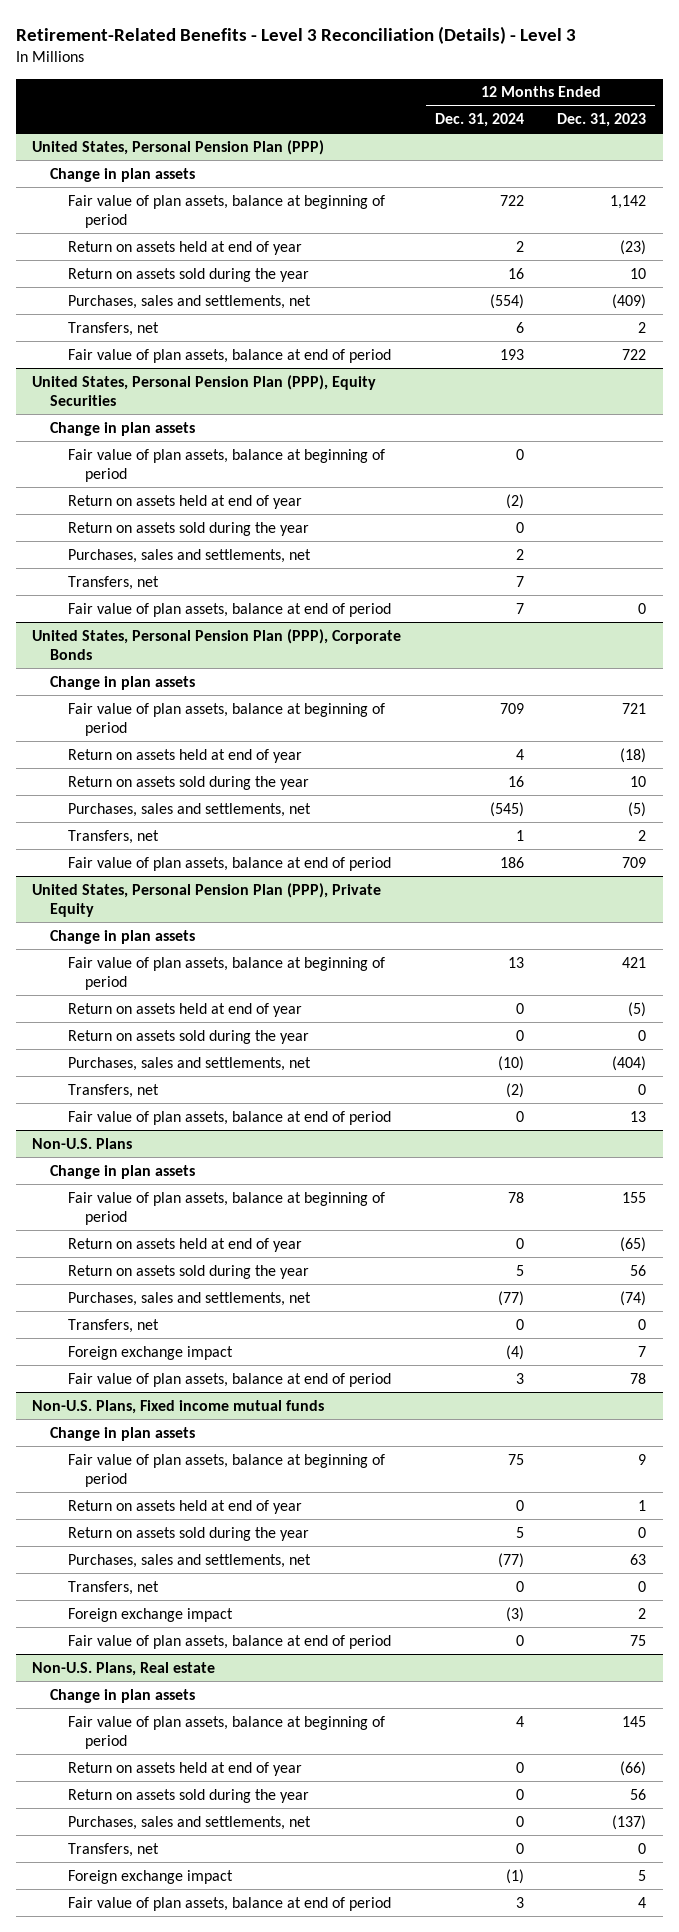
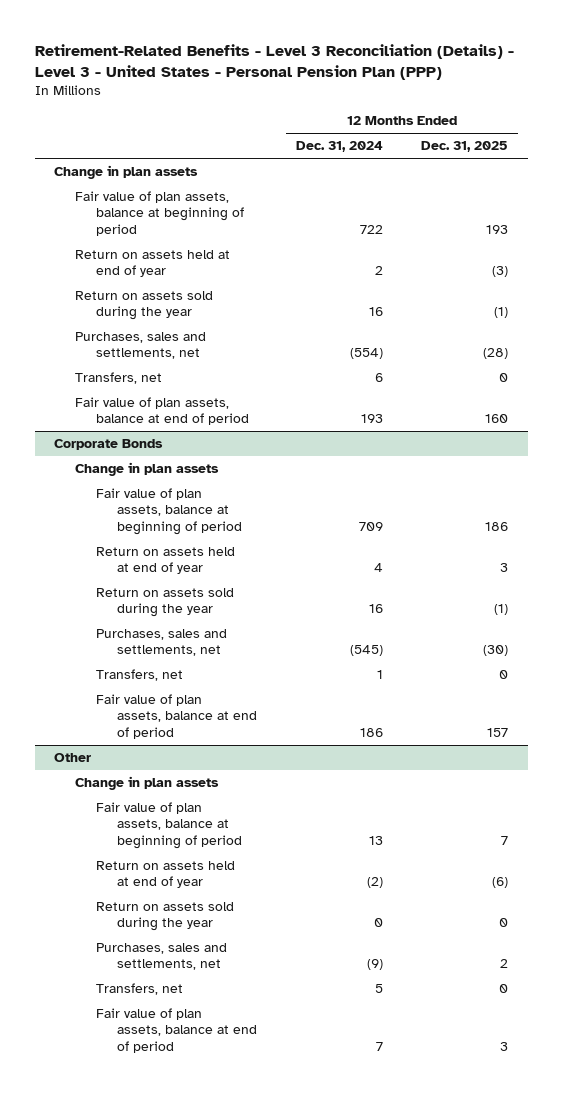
[15,25,576,44] Retirement-Related Benefits - Level 3 Reconciliation (Details) - Level 3 -> [35,43,515,80] Retirement-Related Benefits - Level 3 Reconciliation (Details) - Level 3 - United States - Personal Pension Plan (PPP)
[557,113,647,128] Dec. 31, 2023 -> none
none -> [421,141,509,153] Dec. 31, 2025
[32,139,325,155] United States, Personal Pension Plan (PPP) -> none
[32,374,377,407] United States, Personal Pension Plan (PPP), Equity Securities -> none
[50,421,196,436] Change in plan assets -> none
[67,448,385,483] Fair value of plan assets, balance at beginning of period -> none
[67,494,302,509] Return on assets held at end of year -> none
[67,521,309,536] Return on assets sold during the year -> none
[67,548,311,563] Purchases, sales and settlements, net -> none
[67,575,159,590] Transfers, net -> none
[67,602,391,617] Fair value of plan assets, balance at end of period -> none
[32,628,402,661] United States, Personal Pension Plan (PPP), Corporate Bonds -> none
none -> [54,438,164,450] Corporate Bonds
[32,882,382,918] United States, Personal Pension Plan (PPP), Private Equity -> none
none -> [54,752,92,762] Other
[67,1029,309,1044] Return on assets sold during the year -> none
[67,1056,311,1071] Purchases, sales and settlements, net -> none
[67,1083,159,1098] Transfers, net -> none
[67,1110,391,1125] Fair value of plan assets, balance at end of period -> none
[32,1137,133,1149] Non-U.S. Plans -> none
[50,1164,196,1179] Change in plan assets -> none
[67,1191,385,1226] Fair value of plan assets, balance at beginning of period -> none
[67,1237,302,1252] Return on assets held at end of year -> none
[67,1264,309,1279] Return on assets sold during the year -> none
[67,1291,311,1306] Purchases, sales and settlements, net -> none
[67,1318,159,1333] Transfers, net -> none
[67,1345,233,1360] Foreign exchange impact -> none
[67,1372,391,1387] Fair value of plan assets, balance at end of period -> none
[32,1399,325,1414] Non-U.S. Plans, Fixed income mutual funds -> none
[50,1426,196,1441] Change in plan assets -> none
[67,1453,385,1488] Fair value of plan assets, balance at beginning of period -> none
[67,1499,302,1514] Return on assets held at end of year -> none
[67,1526,309,1541] Return on assets sold during the year -> none
[67,1553,311,1568] Purchases, sales and settlements, net -> none
[67,1580,159,1595] Transfers, net -> none
[67,1607,233,1622] Foreign exchange impact -> none
[67,1634,391,1649] Fair value of plan assets, balance at end of period -> none
[32,1661,216,1676] Non-U.S. Plans, Real estate -> none
[50,1688,196,1703] Change in plan assets -> none
[67,1715,385,1750] Fair value of plan assets, balance at beginning of period -> none
[67,1761,302,1776] Return on assets held at end of year -> none
[515,1002,524,1014] 0 -> [366,877,383,889] (2)
[67,1869,233,1884] Foreign exchange impact -> none
[515,1815,524,1827] 0 -> [366,959,383,971] (9)
[515,1842,524,1854] 0 -> [374,983,383,993] 5
[515,1896,524,1908] 3 -> [375,1041,383,1051] 7

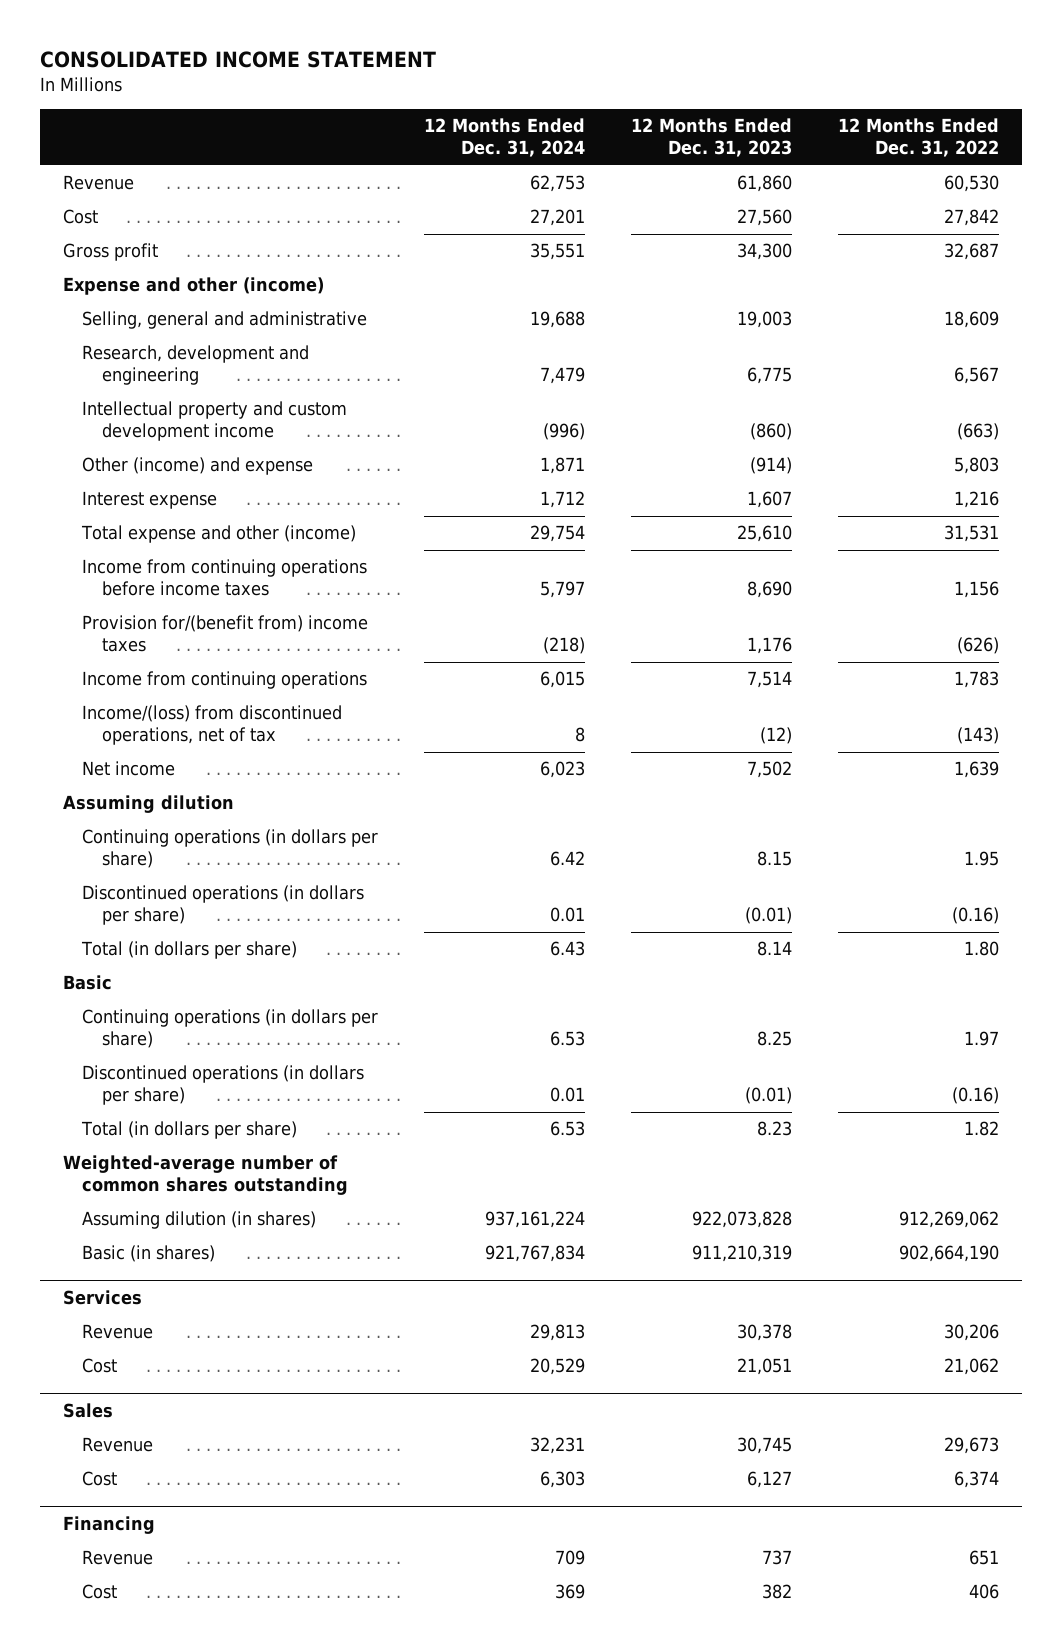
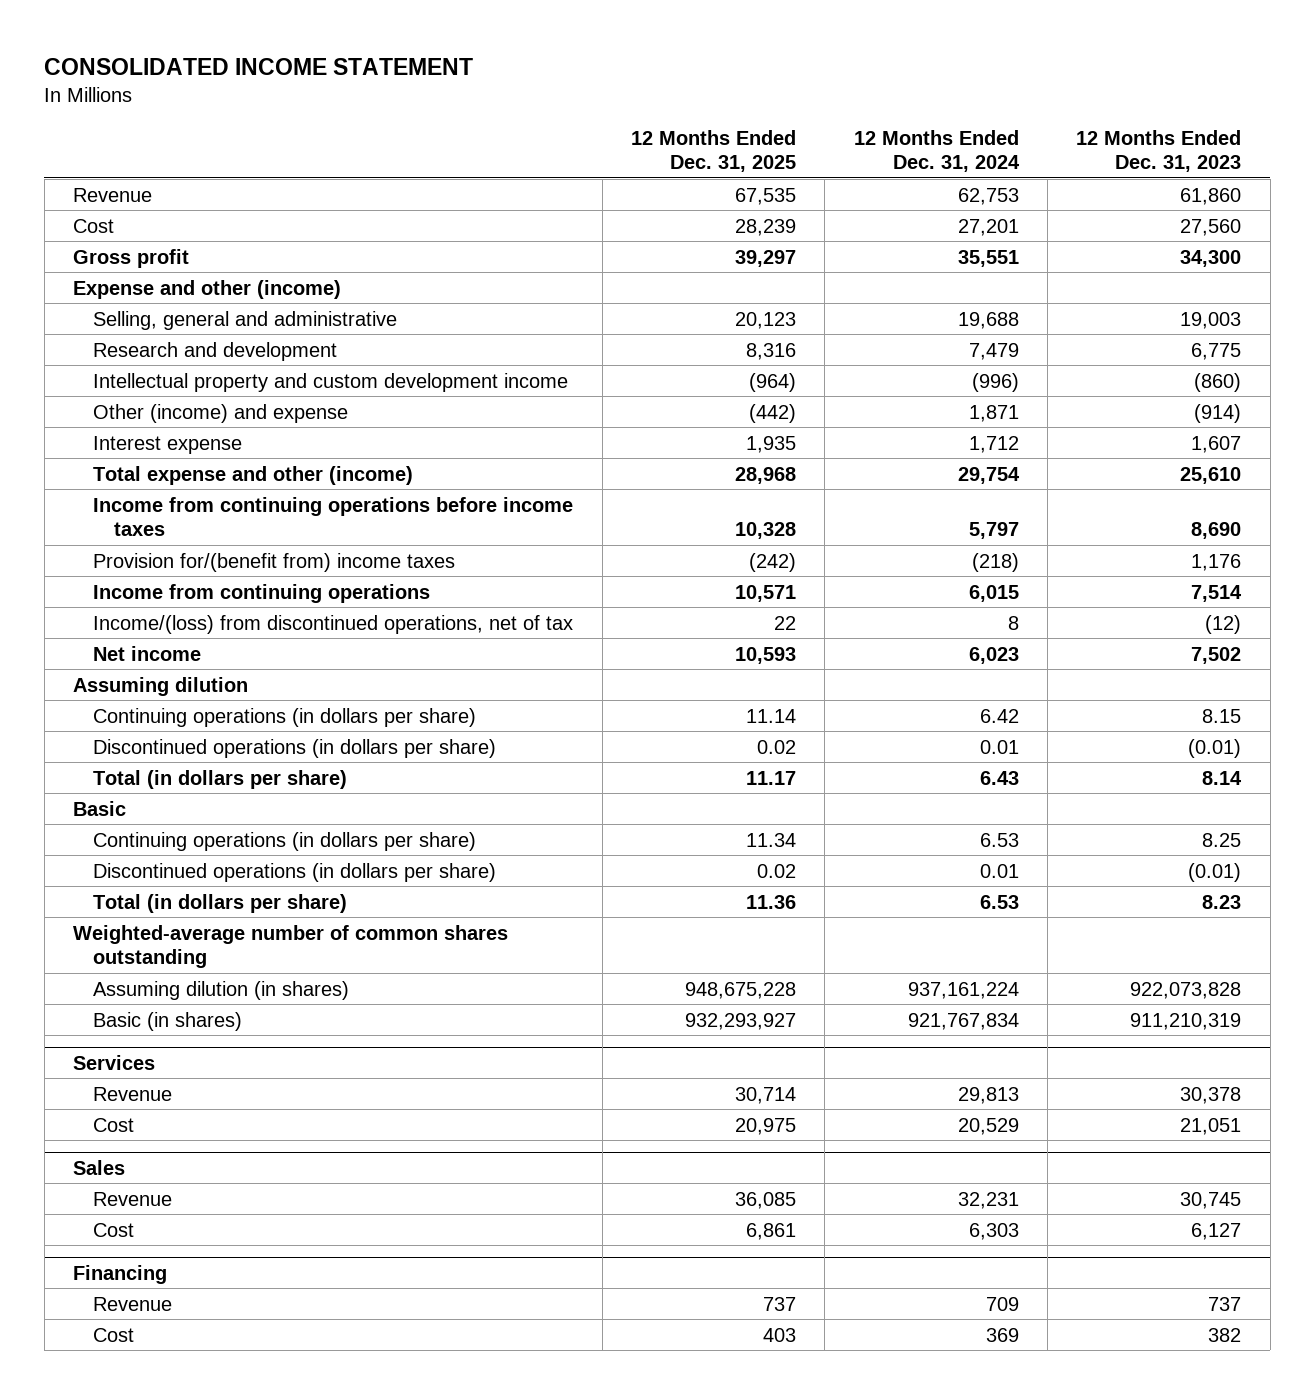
[837,118,999,158] 12 Months Ended Dec. 31, 2022 -> none
none -> [631,129,797,173] 12 Months Ended Dec. 31, 2025
[82,345,310,386] Research, development and engineering -> [93,341,338,361] Research and development

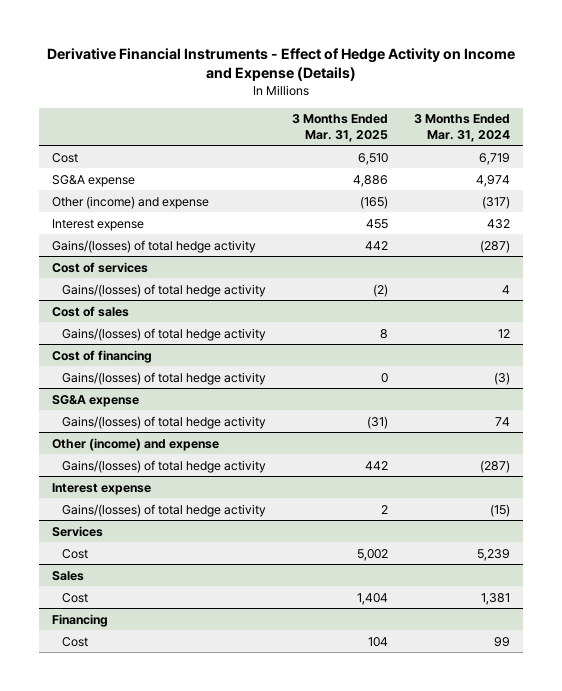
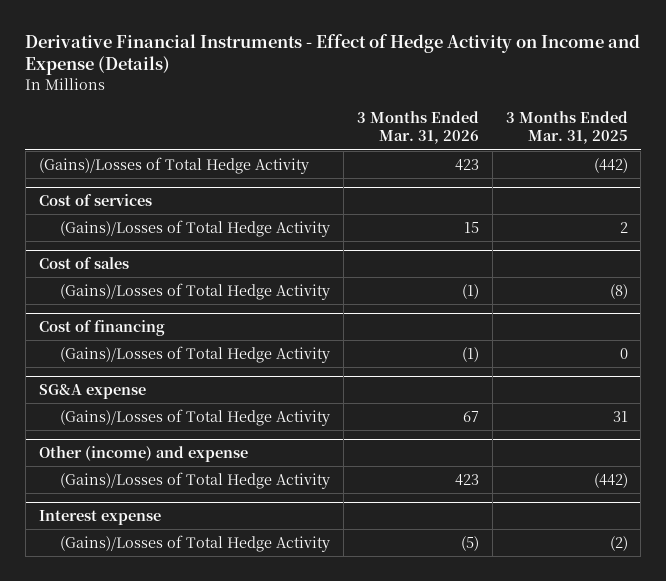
[414,114,511,142] 3 Months Ended Mar. 31, 2024 -> none
none -> [356,110,479,145] 3 Months Ended Mar. 31, 2026
[52,152,79,163] Cost -> none
[52,174,136,187] SG&A expense -> none
[52,195,210,209] Other (income) and expense -> none
[52,218,145,231] Interest expense -> none
[52,239,257,253] Gains/(losses) of total hedge activity -> [38,156,309,174] (Gains)/Losses of Total Hedge Activity
[365,240,389,250] 442 -> [593,157,628,173] (442)
[62,283,267,297] Gains/(losses) of total hedge activity -> [59,219,330,237] (Gains)/Losses of Total Hedge Activity
[373,283,389,297] (2) -> [619,221,628,233] 2
[62,327,267,341] Gains/(losses) of total hedge activity -> [59,282,330,300] (Gains)/Losses of Total Hedge Activity
[380,328,389,339] 8 -> [609,283,628,299] (8)
[62,371,267,385] Gains/(losses) of total hedge activity -> [59,345,330,363] (Gains)/Losses of Total Hedge Activity
[62,415,267,429] Gains/(losses) of total hedge activity -> [59,408,330,426] (Gains)/Losses of Total Hedge Activity
[367,415,389,429] (31) -> [612,410,628,422] 31
[62,459,267,473] Gains/(losses) of total hedge activity -> [59,471,330,489] (Gains)/Losses of Total Hedge Activity
[365,460,389,470] 442 -> [593,472,628,488] (442)
[52,525,104,537] Services -> none
[62,548,89,559] Cost -> none
[52,570,85,581] Sales -> none
[62,592,89,603] Cost -> none
[52,613,109,627] Financing -> none
[62,636,89,647] Cost -> none
[62,503,267,517] Gains/(losses) of total hedge activity -> [59,534,330,552] (Gains)/Losses of Total Hedge Activity
[381,504,389,514] 2 -> [609,535,628,551] (2)

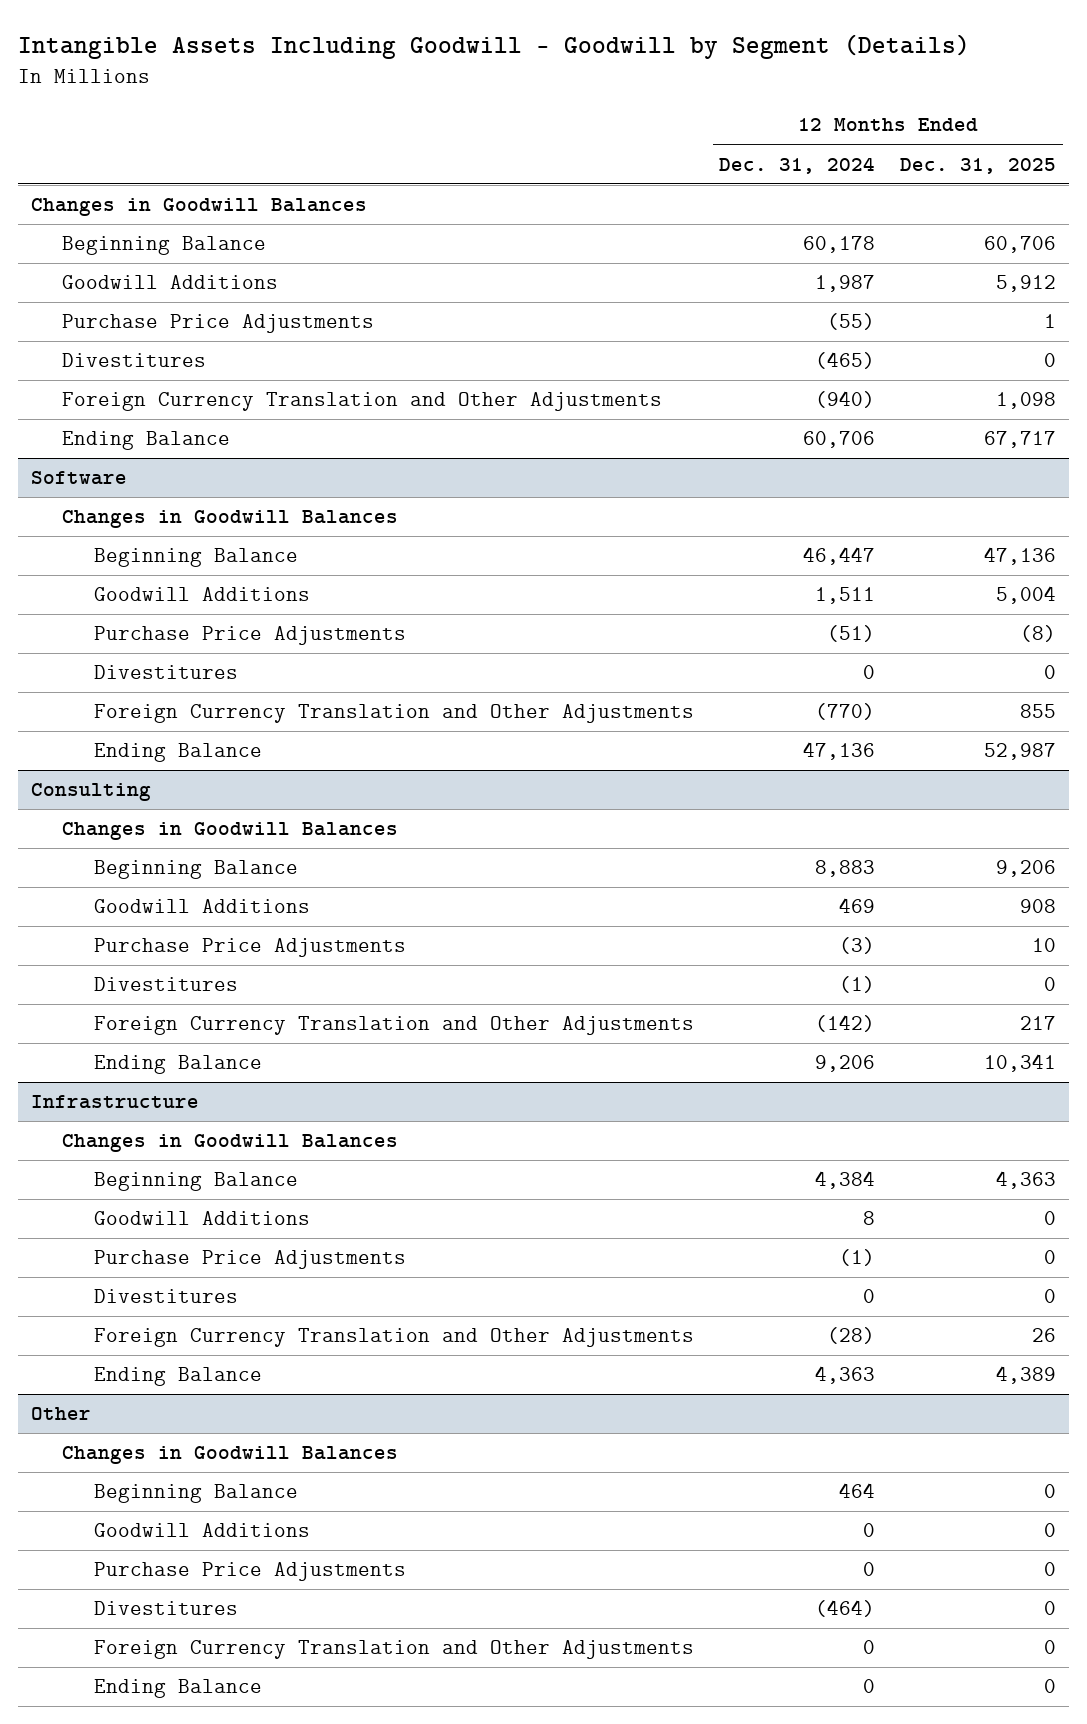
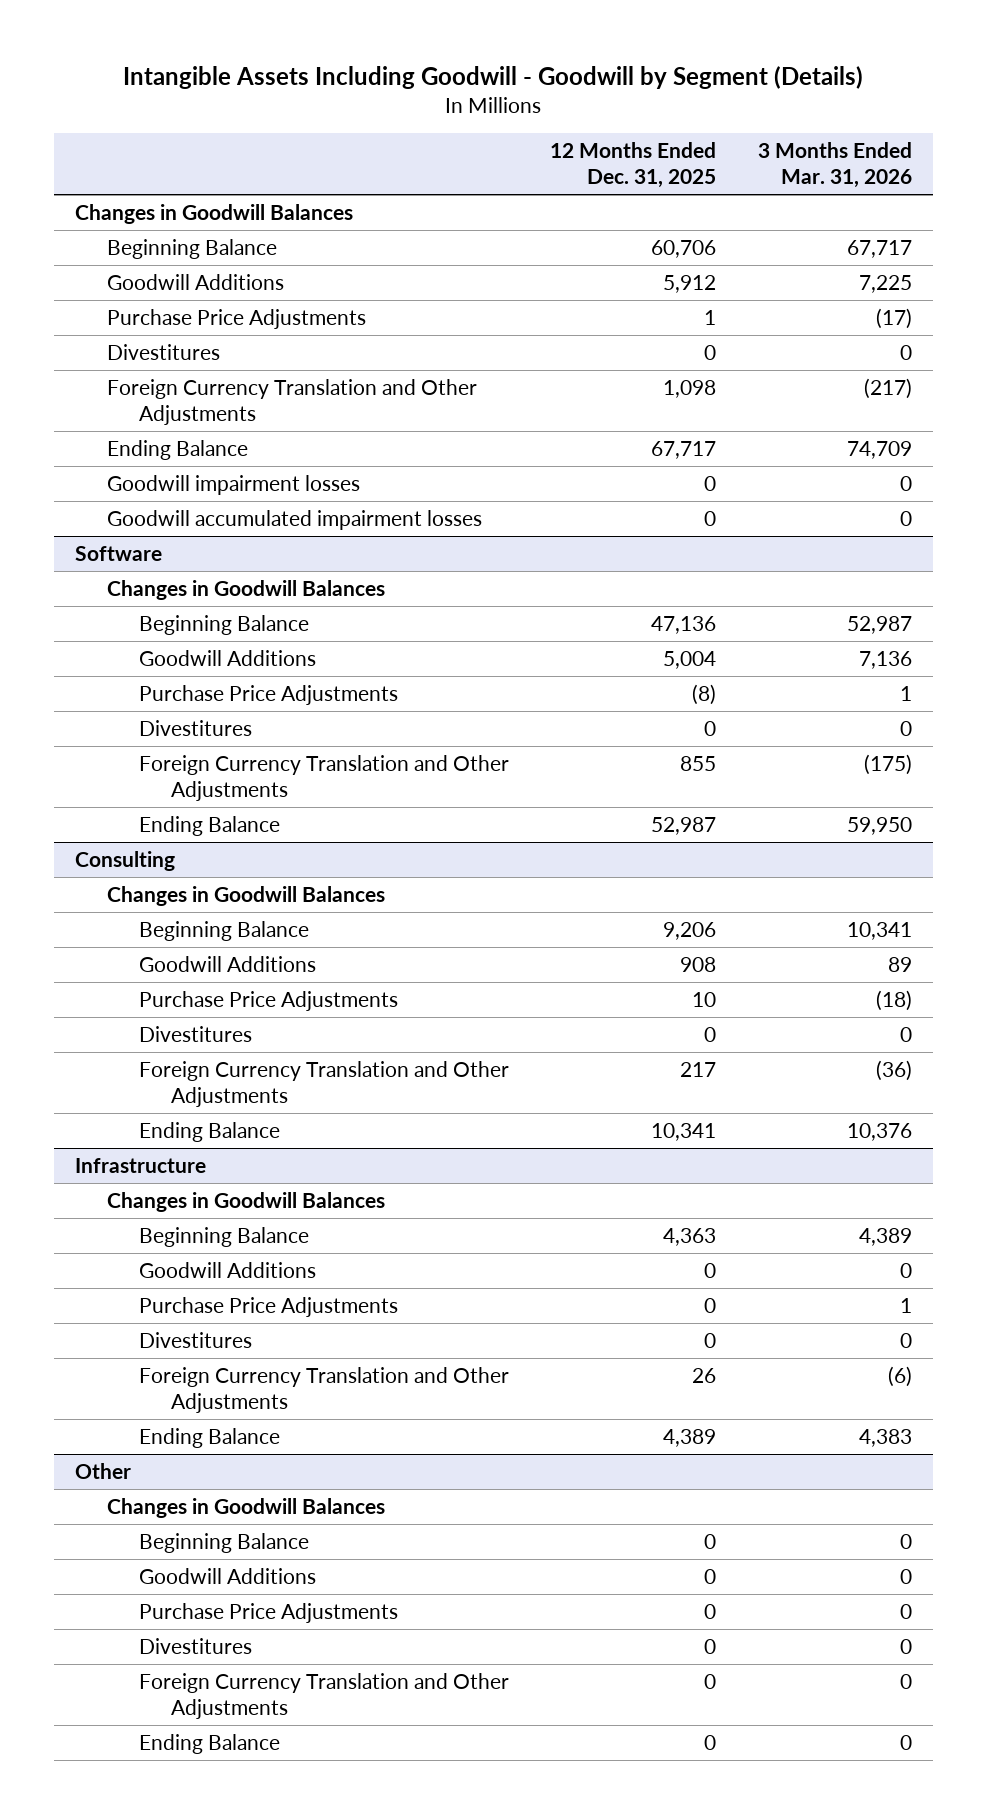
[719,156,876,174] Dec. 31, 2024 -> none
none -> [757,142,912,188] 3 Months Ended Mar. 31, 2026
none -> [106,474,360,495] Goodwill impairment losses
none -> [106,509,482,530] Goodwill accumulated impairment losses

